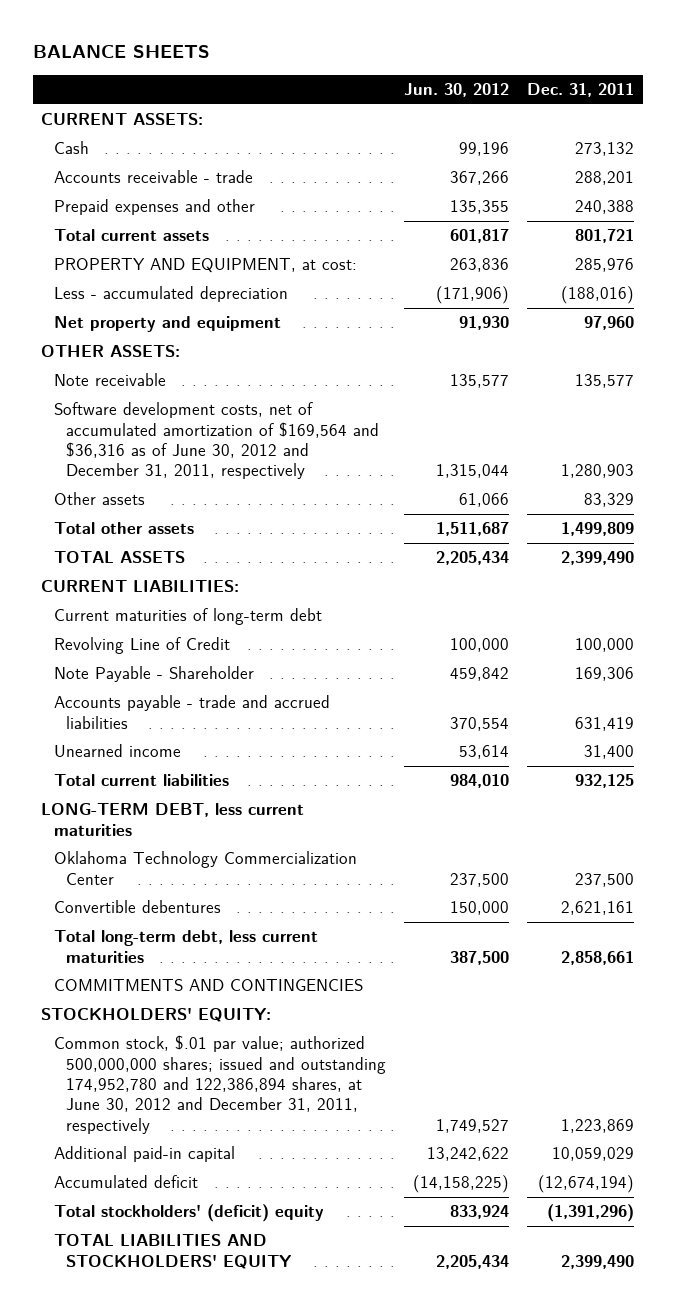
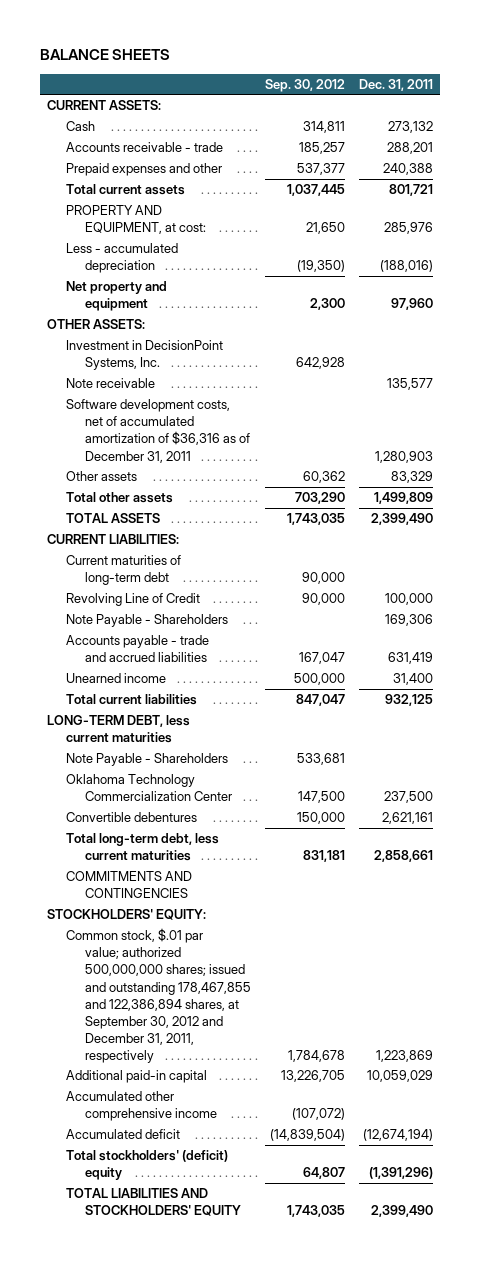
[403,83,509,98] Jun. 30, 2012 -> none
none -> [264,78,345,92] Sep. 30, 2012
none -> [65,340,223,371] Investment in DecisionPoint Systems, Inc.
[53,402,380,480] Software development costs, net of accumulated amortization of $169,564 and $36,316 as of June 30, 2012 and December 31, 2011, respectively -> [65,399,250,463] Software development costs, net of accumulated amortization of $36,316 as of December 31, 2011
[53,666,254,683] Note Payable - Shareholder -> [65,614,228,628] Note Payable - Shareholders
none -> [65,753,228,767] Note Payable - Shareholders
[53,1035,387,1134] Common stock, $.01 par value; authorized 500,000,000 shares; issued and outstanding 174,952,780 and 122,386,894 shares, at June 30, 2012 and December 31, 2011, respectively -> [65,928,251,1063] Common stock, $.01 par value; authorized 500,000,000 shares; issued and outstanding 178,467,855 and 122,386,894 shares, at September 30, 2012 and December 31, 2011, respectively
none -> [65,1091,217,1122] Accumulated other comprehensive income

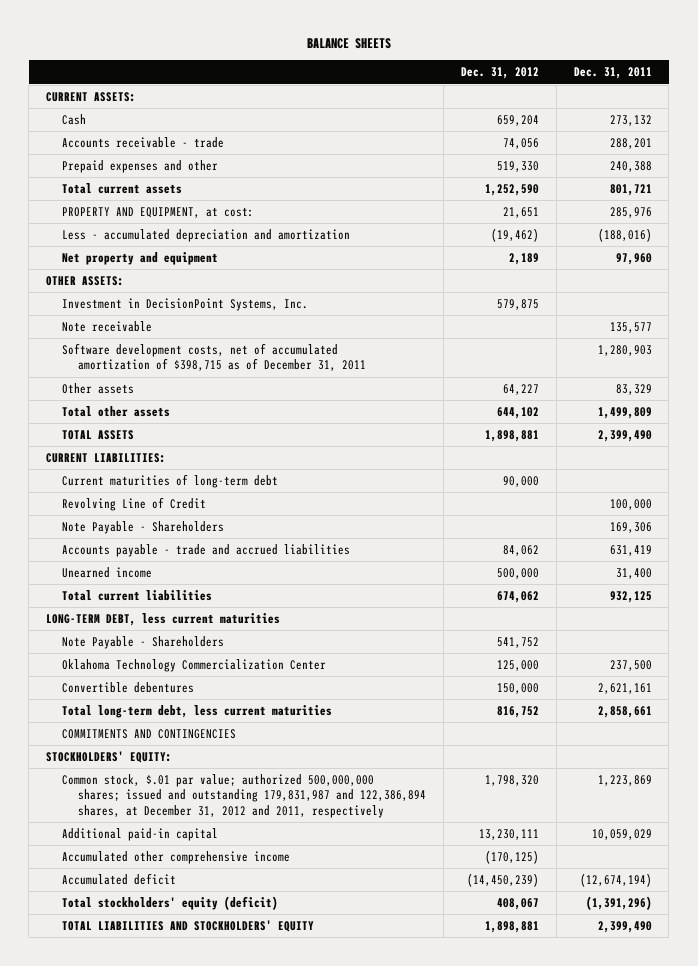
[264,78,345,92] Sep. 30, 2012 -> none
none -> [460,67,539,80] Dec. 31, 2012
[65,243,178,274] Less - accumulated depreciation -> [62,228,351,242] Less - accumulated depreciation and amortization
[65,399,250,463] Software development costs, net of accumulated amortization of $36,316 as of December 31, 2011 -> [62,342,367,372] Software development costs, net of accumulated amortization of $398,715 as of December 31, 2011
[65,928,251,1063] Common stock, $.01 par value; authorized 500,000,000 shares; issued and outstanding 178,467,855 and 122,386,894 shares, at September 30, 2012 and December 31, 2011, respectively -> [62,773,427,818] Common stock, $.01 par value; authorized 500,000,000 shares; issued and outstanding 179,831,987 and 122,386,894 shares, at December 31, 2012 and 2011, respectively
[65,1150,228,1181] Total stockholders' (deficit) equity -> [62,895,279,910] Total stockholders' equity (deficit)

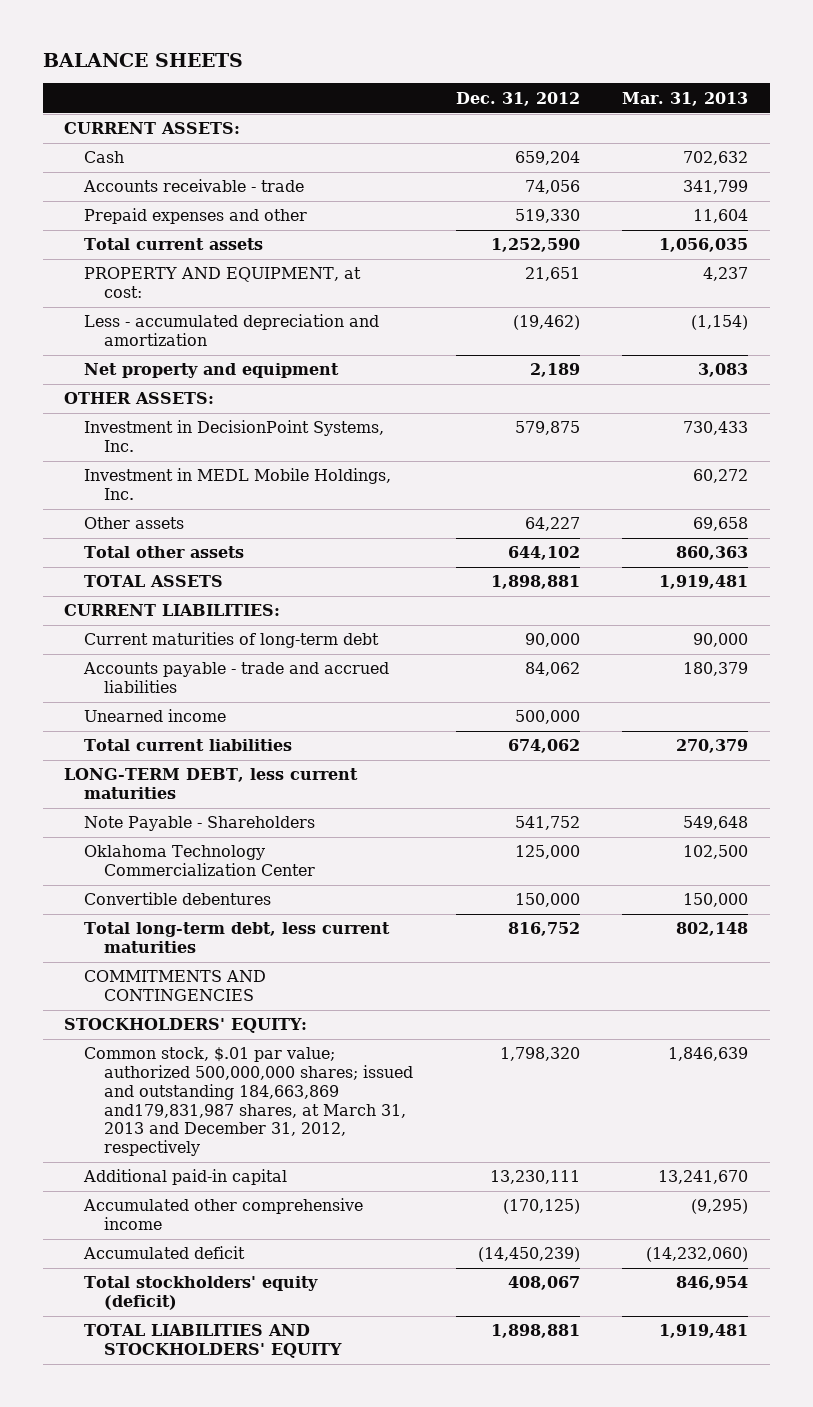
[573,67,652,80] Dec. 31, 2011 -> none
none -> [622,91,749,106] Mar. 31, 2013
[62,320,153,332] Note receivable -> none
[62,342,367,372] Software development costs, net of accumulated amortization of $398,715 as of December 31, 2011 -> none
none -> [83,468,391,501] Investment in MEDL Mobile Holdings, Inc.
[62,496,207,511] Revolving Line of Credit -> none
[62,520,225,534] Note Payable - Shareholders -> none
[62,773,427,818] Common stock, $.01 par value; authorized 500,000,000 shares; issued and outstanding 179,831,987 and 122,386,894 shares, at December 31, 2012 and 2011, respectively -> [83,1047,413,1157] Common stock, $.01 par value; authorized 500,000,000 shares; issued and outstanding 184,663,869 and179,831,987 shares, at March 31, 2013 and December 31, 2012, respectively

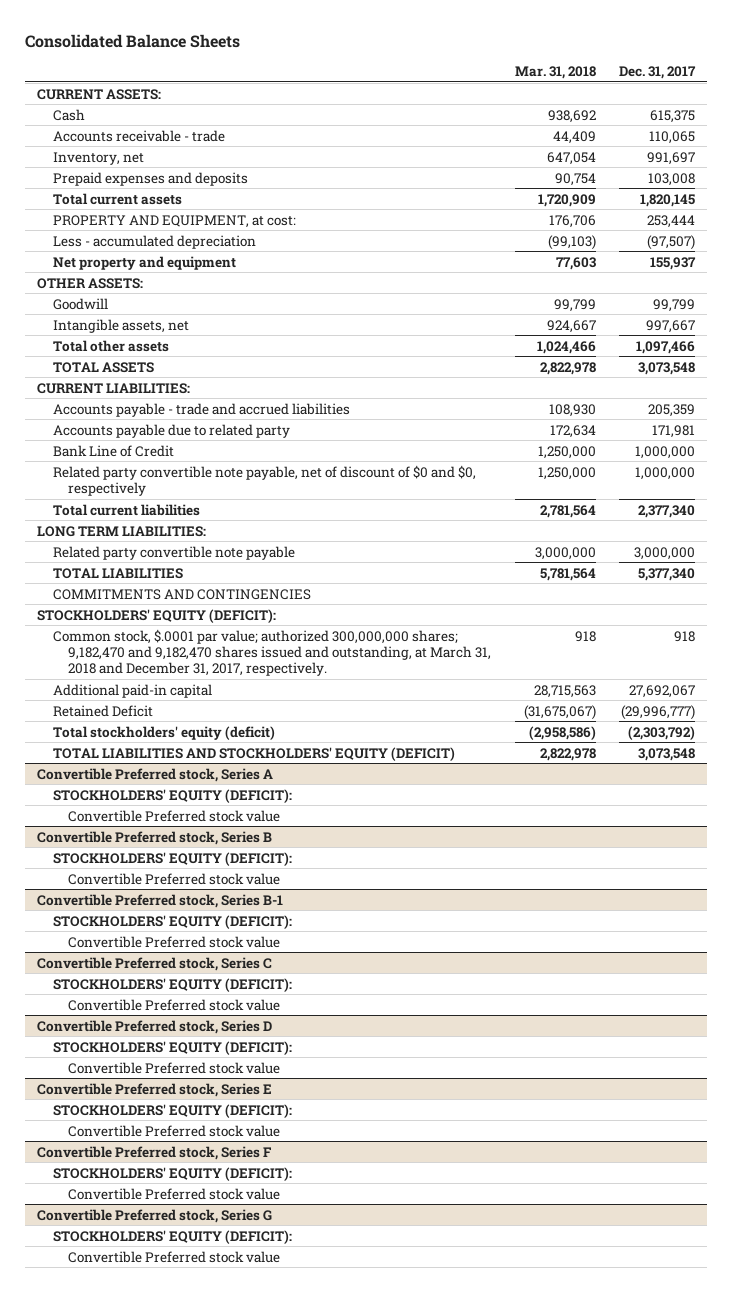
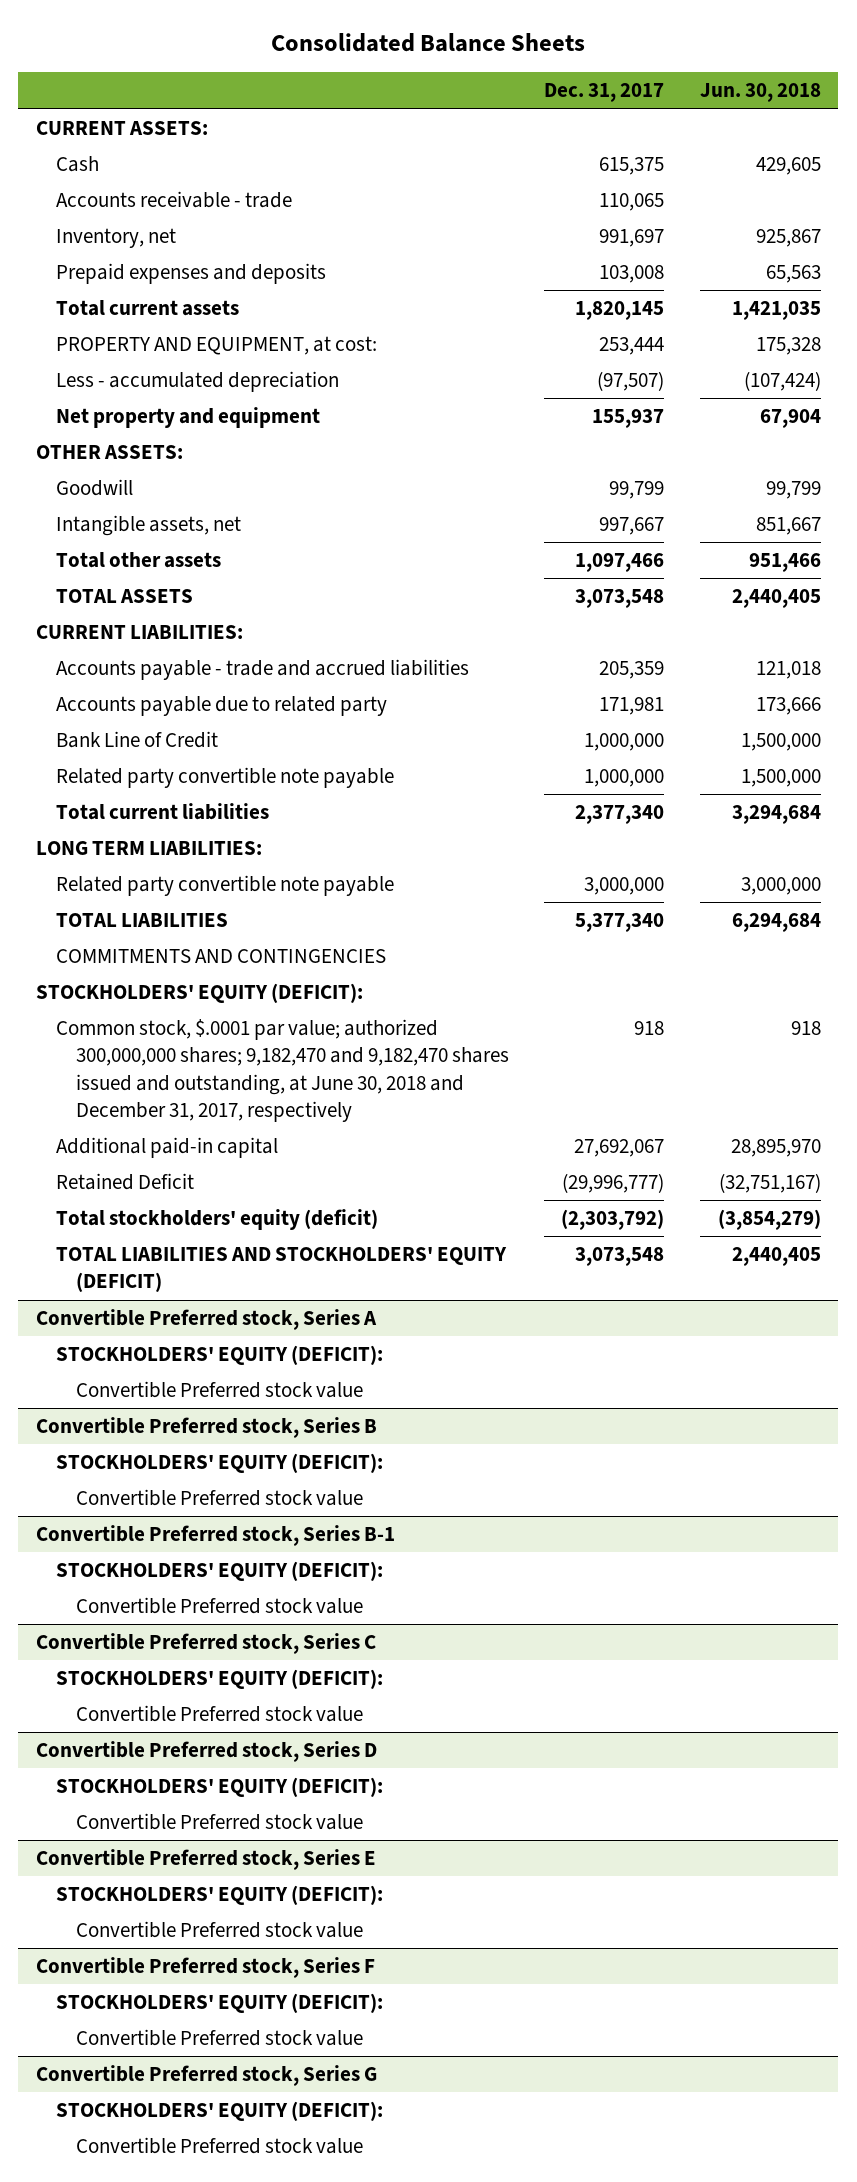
[514,66,596,80] Mar. 31, 2018 -> none
none -> [699,83,821,103] Jun. 30, 2018
[52,464,476,496] Related party convertible note payable, net of discount of $0 and $0, respectively -> [55,767,394,789] Related party convertible note payable
[52,628,492,677] Common stock, $.0001 par value; authorized 300,000,000 shares; 9,182,470 and 9,182,470 shares issued and outstanding, at March 31, 2018 and December 31, 2017, respectively. -> [55,1019,509,1122] Common stock, $.0001 par value; authorized 300,000,000 shares; 9,182,470 and 9,182,470 shares issued and outstanding, at June 30, 2018 and December 31, 2017, respectively

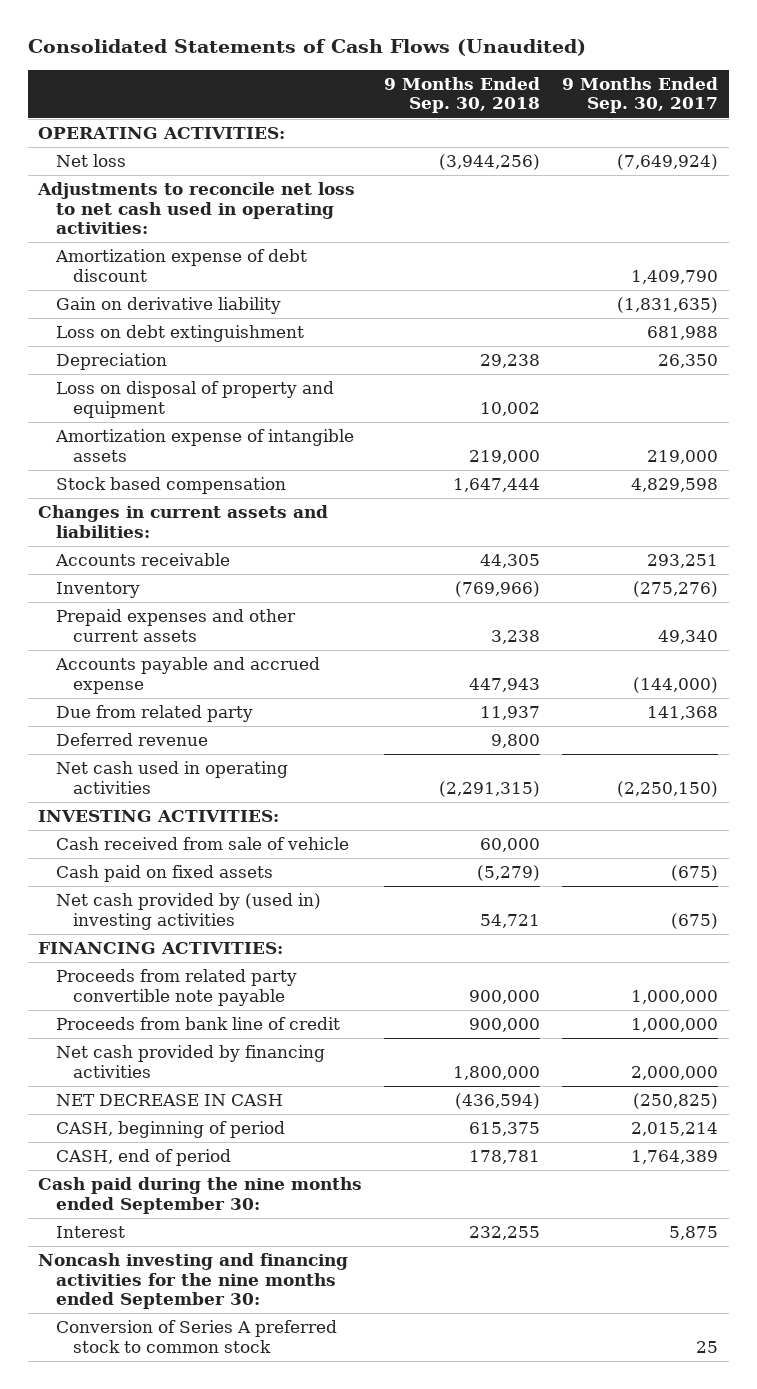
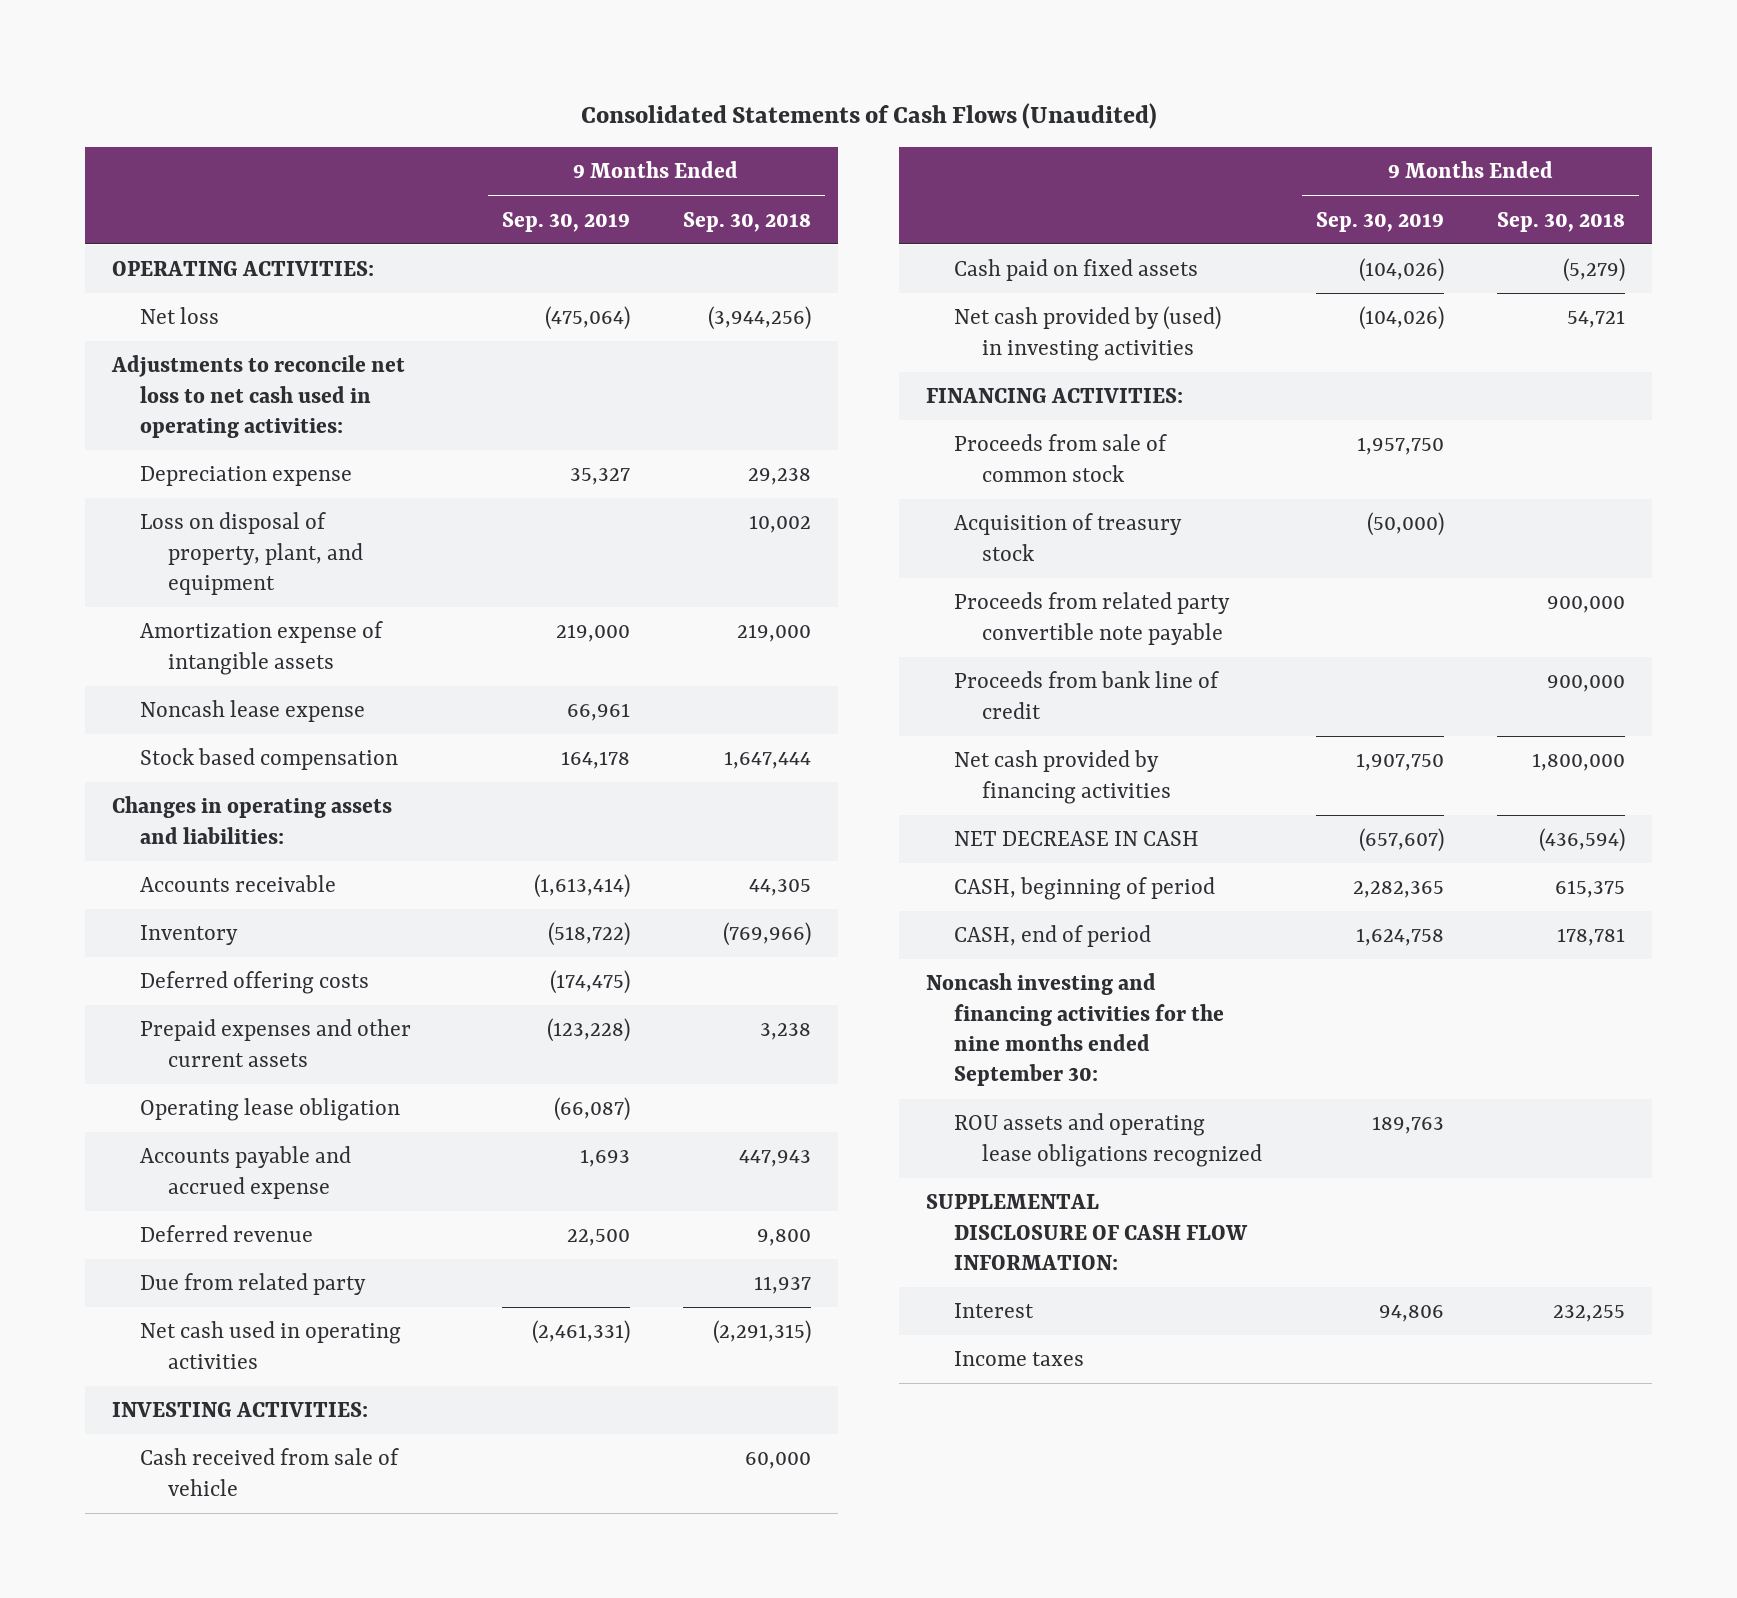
[562,76,719,114] 9 Months Ended Sep. 30, 2017 -> none
none -> [501,211,630,232] Sep. 30, 2019
[54,249,307,282] Amortization expense of debt discount -> none
[55,297,281,315] Gain on derivative liability -> none
[55,325,304,343] Loss on debt extinguishment -> none
[55,353,167,371] Depreciation -> [139,466,352,487] Depreciation expense
[55,381,334,418] Loss on disposal of property and equipment -> [139,512,364,596] Loss on disposal of property, plant, and equipment
none -> [139,700,365,723] Noncash lease expense
[38,505,329,538] Changes in current assets and liabilities: -> [111,796,392,844] Changes in operating assets and liabilities:
none -> [139,971,369,995] Deferred offering costs
none -> [139,1098,400,1122] Operating lease obligation
[55,705,253,723] Due from related party -> [139,1273,366,1296] Due from related party
[55,893,321,930] Net cash provided by (used in) investing activities -> [954,306,1222,361] Net cash provided by (used) in investing activities
none -> [954,434,1168,482] Proceeds from sale of common stock
none -> [954,513,1183,561] Acquisition of treasury stock
[38,1177,363,1214] Cash paid during the nine months ended September 30: -> none
[55,1320,337,1353] Conversion of Series A preferred stock to common stock -> none
none -> [954,1113,1263,1167] ROU assets and operating lease obligations recognized
none -> [925,1194,1249,1271] SUPPLEMENTAL DISCLOSURE OF CASH FLOW INFORMATION:
[55,1226,125,1239] Interest -> [954,1303,1035,1319] Interest
none -> [954,1351,1085,1367] Income taxes

